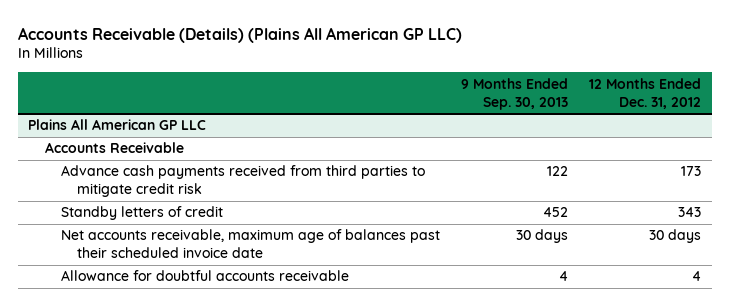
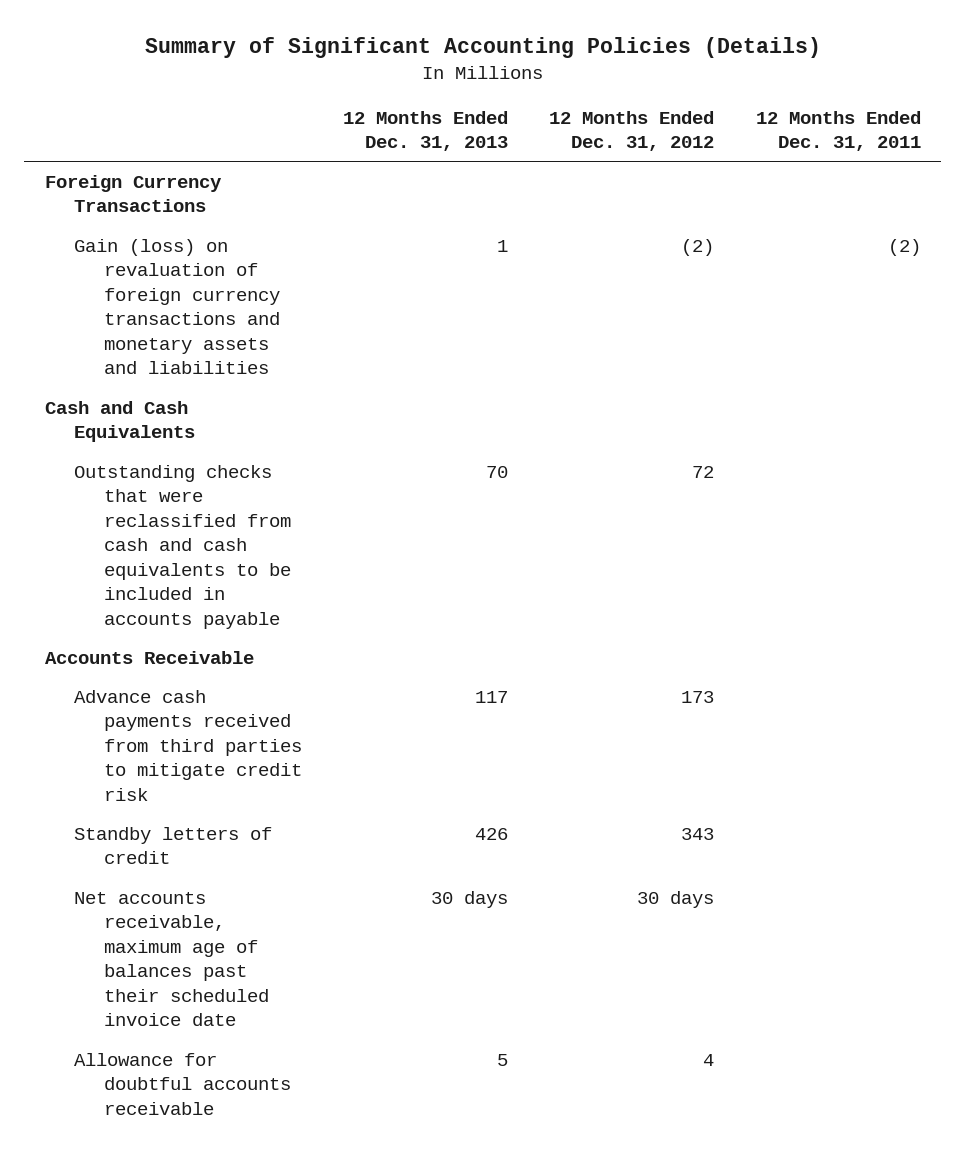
[17,26,462,43] Accounts Receivable (Details) (Plains All American GP LLC) -> [144,37,821,59] Summary of Significant Accounting Policies (Details)
[460,77,568,110] 9 Months Ended Sep. 30, 2013 -> none
none -> [342,110,508,152] 12 Months Ended Dec. 31, 2013
none -> [755,110,921,152] 12 Months Ended Dec. 31, 2011
[28,119,207,131] Plains All American GP LLC -> none
none -> [44,174,222,213] Foreign Currency Transactions
none -> [74,238,280,375] Gain (loss) on revaluation of foreign currency transactions and monetary assets and liabilities
none -> [44,400,196,443] Cash and Cash Equivalents
none -> [74,464,291,629] Outstanding checks that were reclassified from cash and cash equivalents to be included in accounts payable

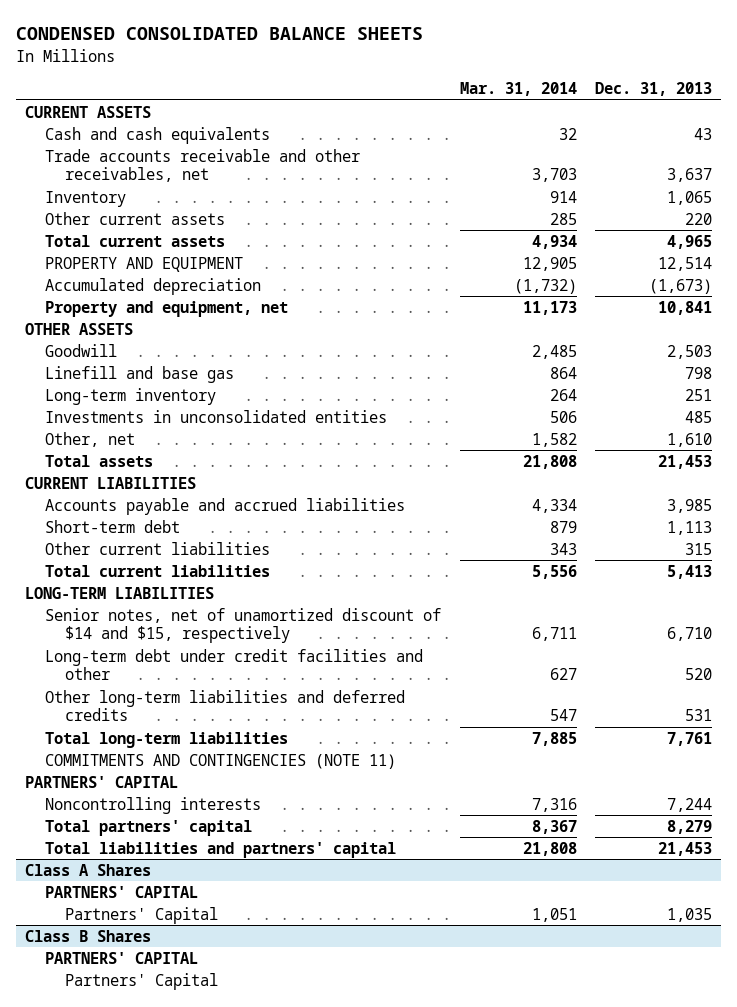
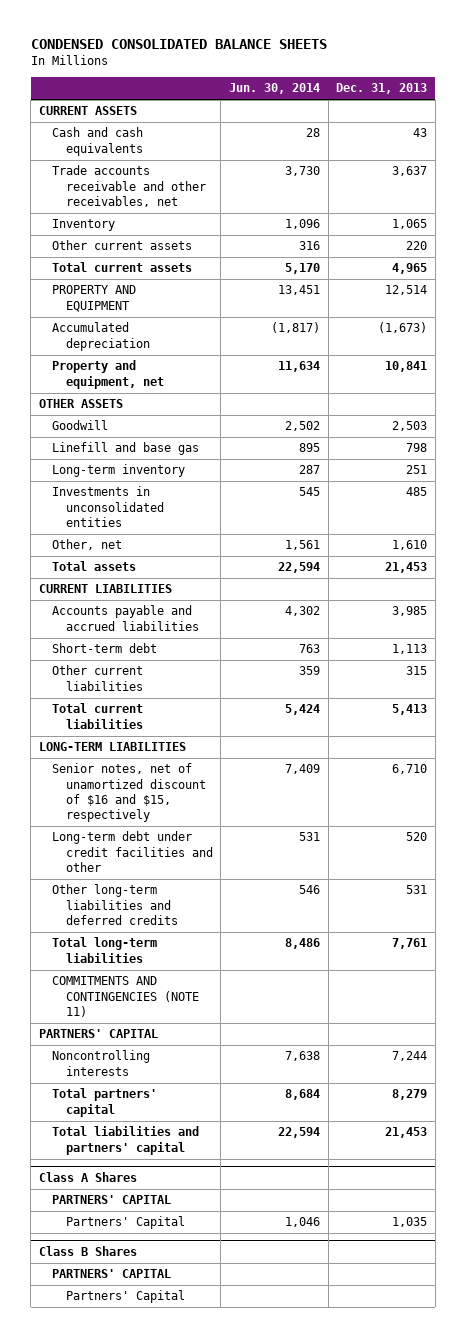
[459,82,577,97] Mar. 31, 2014 -> none
none -> [229,83,321,95] Jun. 30, 2014
[45,607,442,644] Senior notes, net of unamortized discount of $14 and $15, respectively -> [52,763,206,823] Senior notes, net of unamortized discount of $16 and $15, respectively

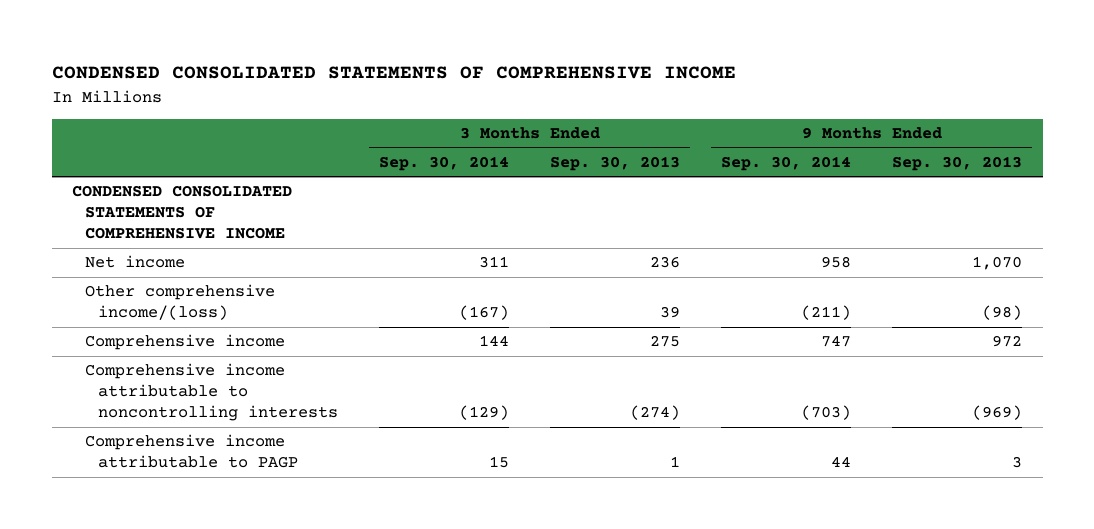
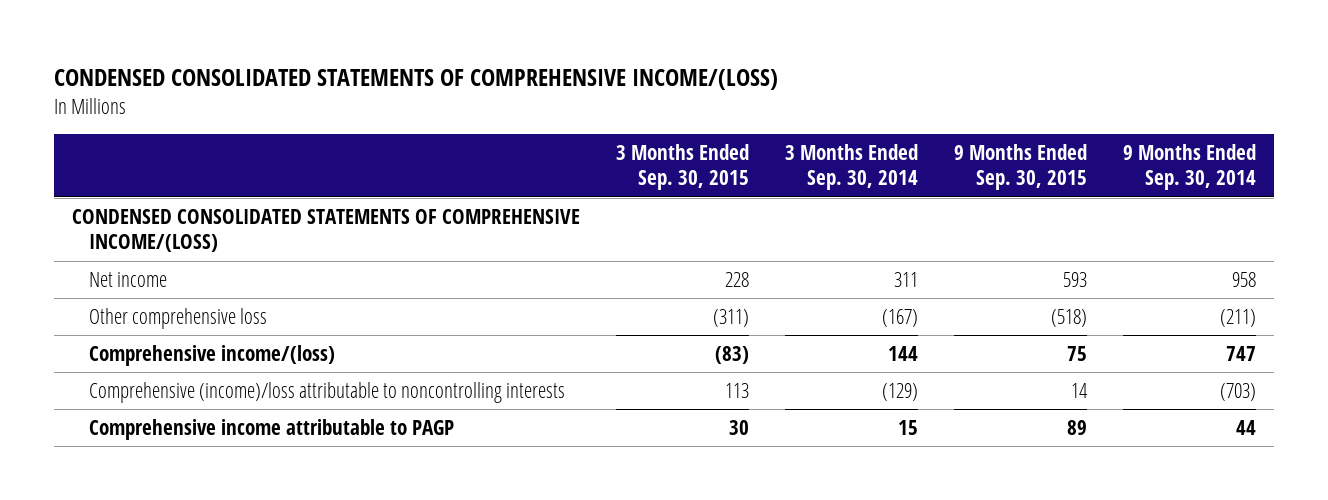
[51,66,736,80] CONDENSED CONSOLIDATED STATEMENTS OF COMPREHENSIVE INCOME -> [54,68,779,90] CONDENSED CONSOLIDATED STATEMENTS OF COMPREHENSIVE INCOME/(LOSS)
[550,155,681,171] Sep. 30, 2013 -> none
[892,155,1023,171] Sep. 30, 2013 -> none
none -> [616,143,750,191] 3 Months Ended Sep. 30, 2015
none -> [953,143,1087,191] 9 Months Ended Sep. 30, 2015
[72,185,293,240] CONDENSED CONSOLIDATED STATEMENTS OF COMPREHENSIVE INCOME -> [72,208,581,253] CONDENSED CONSOLIDATED STATEMENTS OF COMPREHENSIVE INCOME/(LOSS)
[85,284,276,321] Other comprehensive income/(loss) -> [89,307,268,329] Other comprehensive loss
[85,334,286,351] Comprehensive income -> [89,344,336,366] Comprehensive income/(loss)
[85,363,339,422] Comprehensive income attributable to noncontrolling interests -> [89,381,566,403] Comprehensive (income)/loss attributable to noncontrolling interests

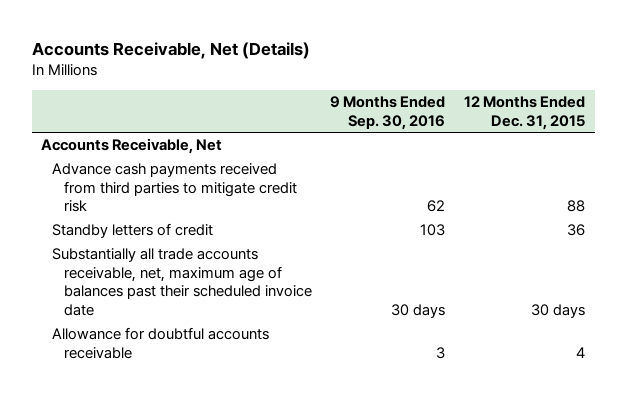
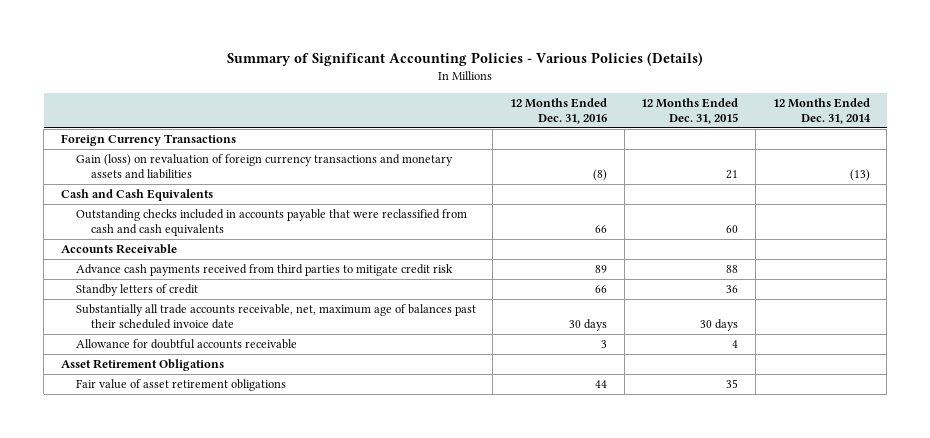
[31,41,310,59] Accounts Receivable, Net (Details) -> [227,52,704,67] Summary of Significant Accounting Policies - Various Policies (Details)
[330,96,446,130] 9 Months Ended Sep. 30, 2016 -> none
none -> [510,98,608,125] 12 Months Ended Dec. 31, 2016
none -> [772,98,871,125] 12 Months Ended Dec. 31, 2014
none -> [60,133,236,146] Foreign Currency Transactions
none -> [75,153,453,180] Gain (loss) on revaluation of foreign currency transactions and monetary assets and liabilities
none -> [60,188,213,201] Cash and Cash Equivalents
none -> [75,208,467,237] Outstanding checks included in accounts payable that were reclassified from cash and cash equivalents
[40,138,222,155] Accounts Receivable, Net -> [60,243,177,254] Accounts Receivable
none -> [60,358,224,371] Asset Retirement Obligations
none -> [75,378,286,391] Fair value of asset retirement obligations

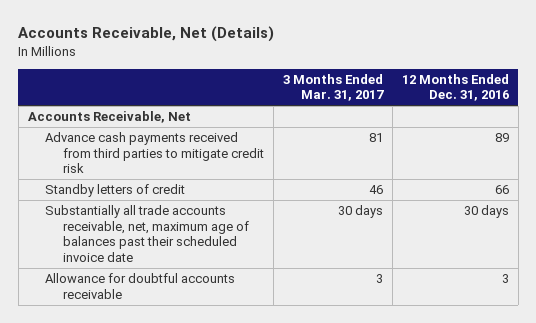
[227,52,704,67] Summary of Significant Accounting Policies - Various Policies (Details) -> [18,26,275,43] Accounts Receivable, Net (Details)
[641,98,739,125] 12 Months Ended Dec. 31, 2015 -> none
[772,98,871,125] 12 Months Ended Dec. 31, 2014 -> none
none -> [282,73,384,102] 3 Months Ended Mar. 31, 2017
[60,133,236,146] Foreign Currency Transactions -> none
[75,153,453,180] Gain (loss) on revaluation of foreign currency transactions and monetary assets and liabilities -> none
[60,188,213,201] Cash and Cash Equivalents -> none
[75,208,467,237] Outstanding checks included in accounts payable that were reclassified from cash and cash equivalents -> none
[60,243,177,254] Accounts Receivable -> [27,111,191,124] Accounts Receivable, Net
[60,358,224,371] Asset Retirement Obligations -> none
[75,378,286,391] Fair value of asset retirement obligations -> none

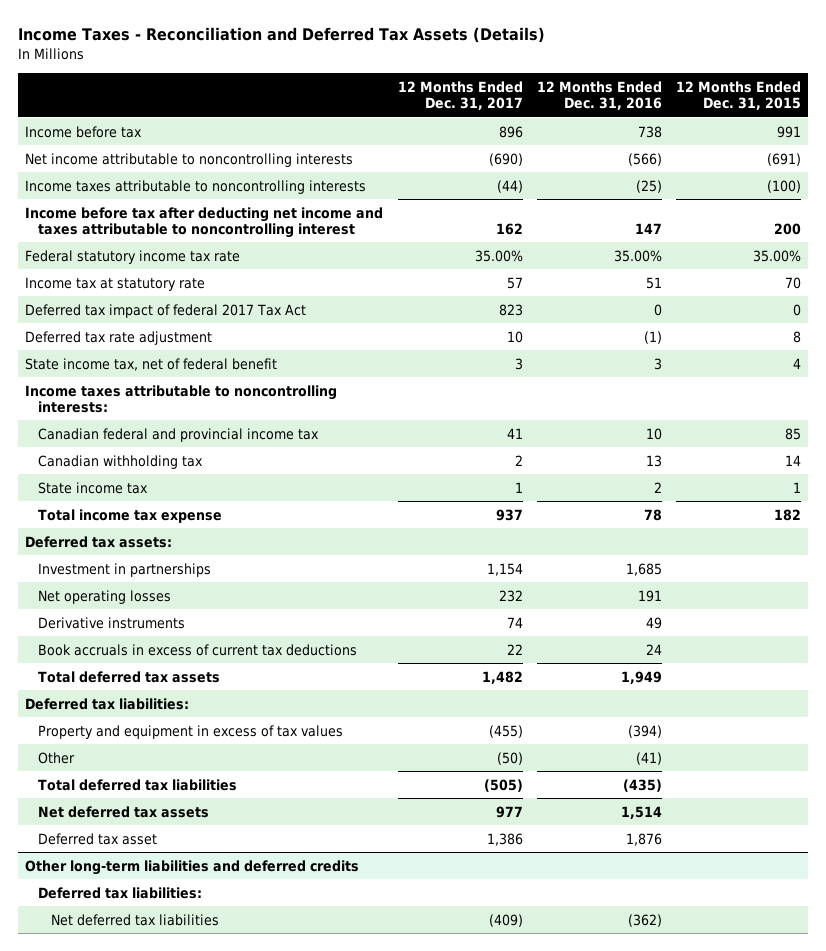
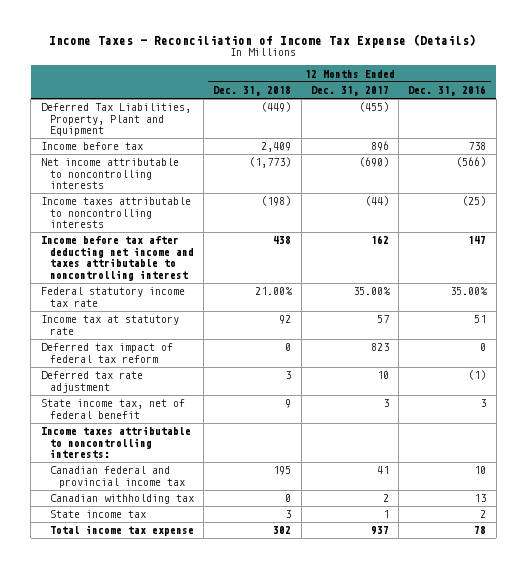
[18,27,546,44] Income Taxes - Reconciliation and Deferred Tax Assets (Details) -> [49,33,477,48] Income Taxes - Reconciliation of Income Tax Expense (Details)
[675,80,801,111] 12 Months Ended Dec. 31, 2015 -> none
none -> [213,85,292,96] Dec. 31, 2018
none -> [40,103,191,137] Deferred Tax Liabilities, Property, Plant and Equipment
[25,303,307,318] Deferred tax impact of federal 2017 Tax Act -> [40,343,173,363] Deferred tax impact of federal tax reform
[25,535,173,548] Deferred tax assets: -> none
[37,562,211,577] Investment in partnerships -> none
[37,589,171,604] Net operating losses -> none
[37,616,185,629] Derivative instruments -> none
[37,643,357,656] Book accruals in excess of current tax deductions -> none
[37,670,220,683] Total deferred tax assets -> none
[25,697,190,710] Deferred tax liabilities: -> none
[37,724,343,739] Property and equipment in excess of tax values -> none
[37,751,75,764] Other -> none
[37,778,237,791] Total deferred tax liabilities -> none
[37,805,209,818] Net deferred tax assets -> none
[37,832,157,845] Deferred tax asset -> none
[25,859,360,875] Other long-term liabilities and deferred credits -> none
[37,886,202,899] Deferred tax liabilities: -> none
[50,913,219,926] Net deferred tax liabilities -> none

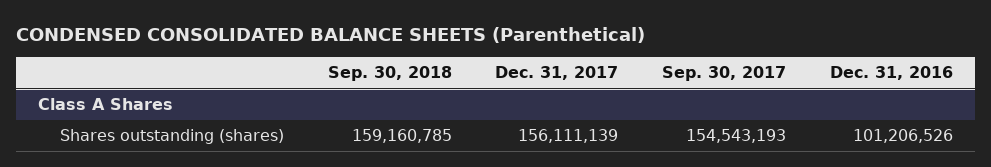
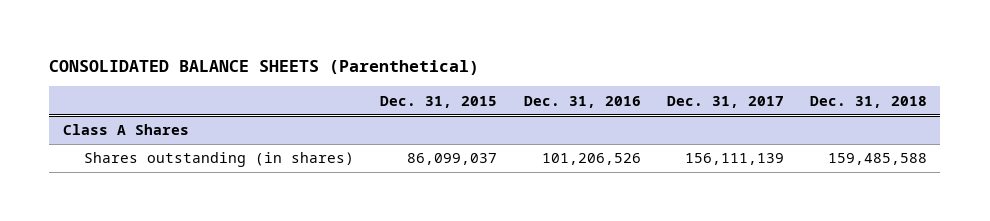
[16,26,646,43] CONDENSED CONSOLIDATED BALANCE SHEETS (Parenthetical) -> [49,59,480,75] CONSOLIDATED BALANCE SHEETS (Parenthetical)
[327,66,452,82] Sep. 30, 2018 -> none
[662,66,787,82] Sep. 30, 2017 -> none
none -> [380,95,498,108] Dec. 31, 2015
none -> [810,95,928,108] Dec. 31, 2018
[59,129,284,145] Shares outstanding (shares) -> [84,152,355,168] Shares outstanding (in shares)

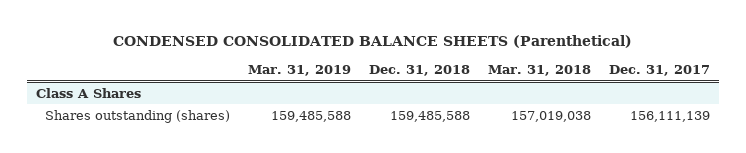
[49,59,480,75] CONSOLIDATED BALANCE SHEETS (Parenthetical) -> [113,35,633,49] CONDENSED CONSOLIDATED BALANCE SHEETS (Parenthetical)
[380,95,498,108] Dec. 31, 2015 -> none
[523,95,641,108] Dec. 31, 2016 -> none
none -> [248,65,352,77] Mar. 31, 2019
none -> [488,65,592,77] Mar. 31, 2018
[84,152,355,168] Shares outstanding (in shares) -> [45,109,231,123] Shares outstanding (shares)

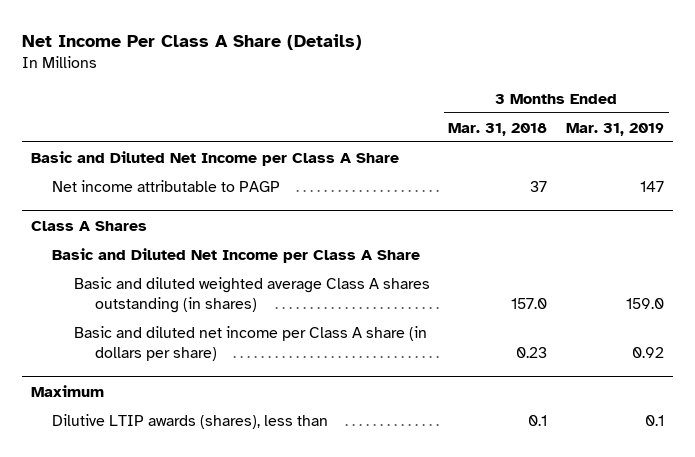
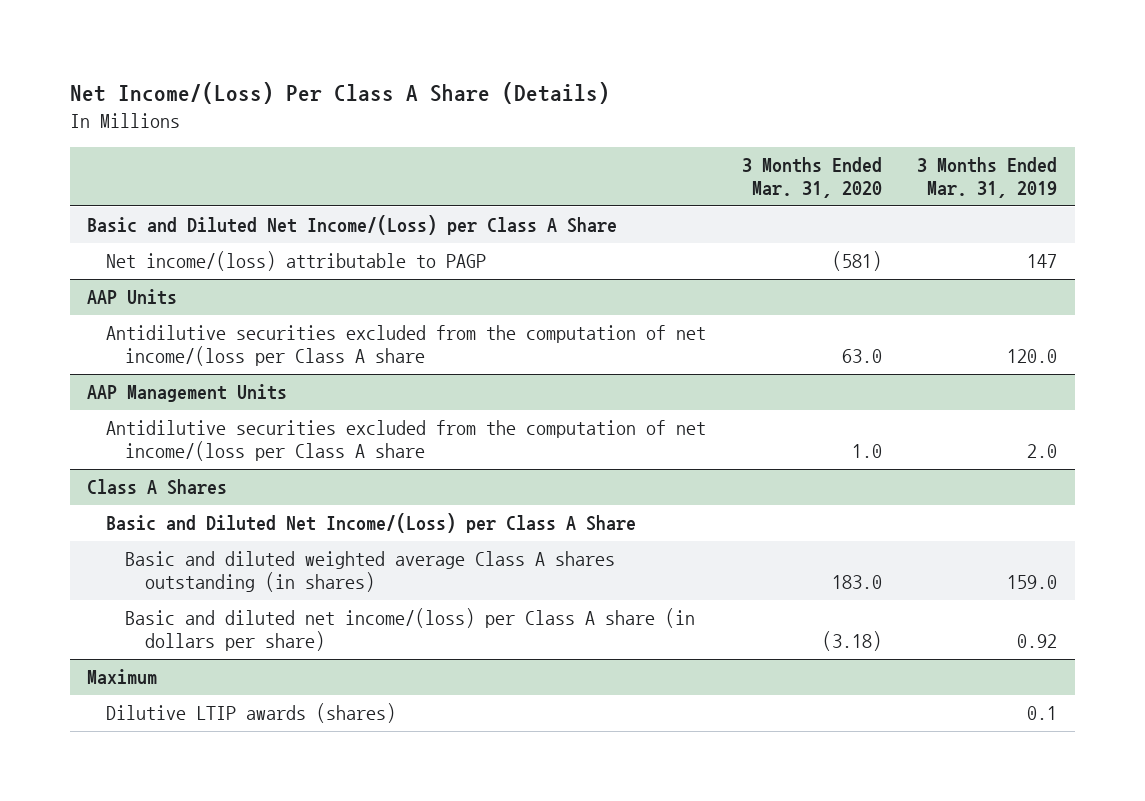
[22,33,363,50] Net Income Per Class A Share (Details) -> [69,82,610,105] Net Income/(Loss) Per Class A Share (Details)
[448,122,548,136] Mar. 31, 2018 -> none
none -> [741,157,882,199] 3 Months Ended Mar. 31, 2020
[31,150,400,166] Basic and Diluted Net Income per Class A Share -> [87,215,618,236] Basic and Diluted Net Income/(Loss) per Class A Share
[52,179,281,192] Net income attributable to PAGP -> [106,251,487,272] Net income/(loss) attributable to PAGP
none -> [87,289,178,306] AAP Units
none -> [106,325,707,367] Antidilutive securities excluded from the computation of net income/(loss per Class A share
none -> [87,384,288,403] AAP Management Units
none -> [106,420,707,462] Antidilutive securities excluded from the computation of net income/(loss per Class A share
[52,247,421,263] Basic and Diluted Net Income per Class A Share -> [106,513,637,534] Basic and Diluted Net Income/(Loss) per Class A Share
[73,325,427,361] Basic and diluted net income per Class A share (in dollars per share) -> [125,608,696,652] Basic and diluted net income/(loss) per Class A share (in dollars per share)
[52,413,329,429] Dilutive LTIP awards (shares), less than -> [106,703,397,724] Dilutive LTIP awards (shares)

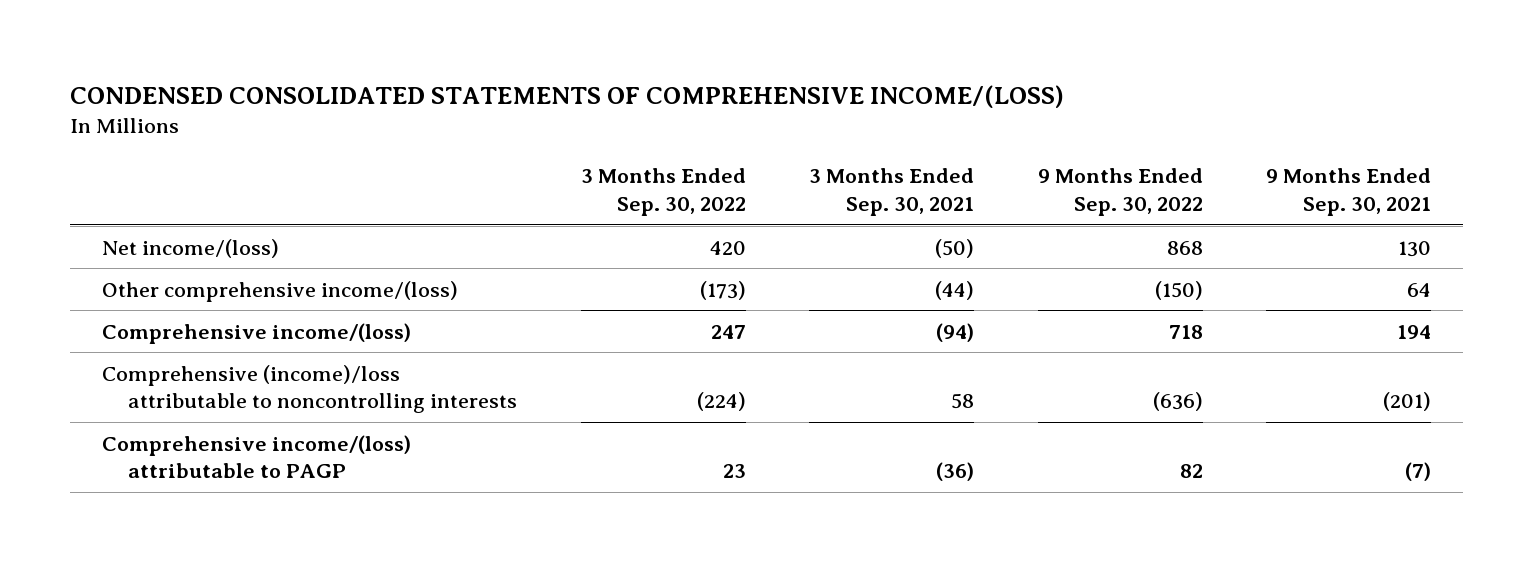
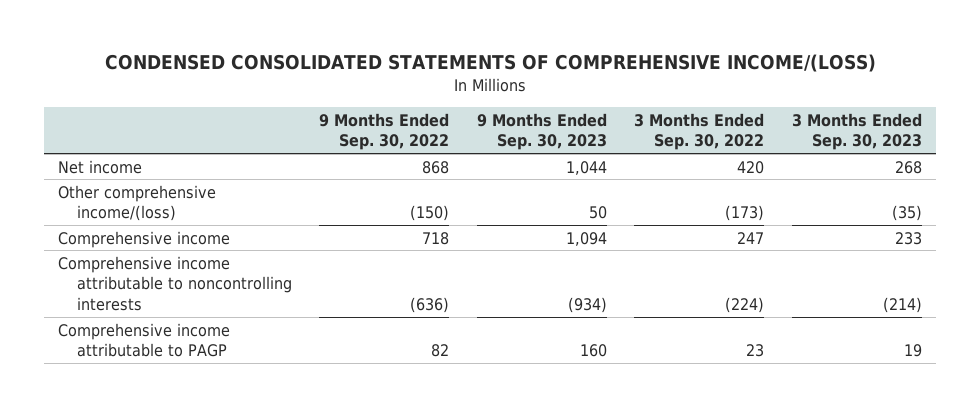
[809,168,975,217] 3 Months Ended Sep. 30, 2021 -> none
[1266,168,1432,217] 9 Months Ended Sep. 30, 2021 -> none
none -> [476,112,607,151] 9 Months Ended Sep. 30, 2023
none -> [791,112,922,151] 3 Months Ended Sep. 30, 2023
[102,238,280,258] Net income/(loss) -> [57,159,142,174] Net income
[102,322,412,344] Comprehensive income/(loss) -> [57,230,230,248] Comprehensive income
[102,364,518,414] Comprehensive (income)/loss attributable to noncontrolling interests -> [57,255,292,311] Comprehensive income attributable to noncontrolling interests
[102,434,412,479] Comprehensive income/(loss) attributable to PAGP -> [57,322,230,358] Comprehensive income attributable to PAGP

